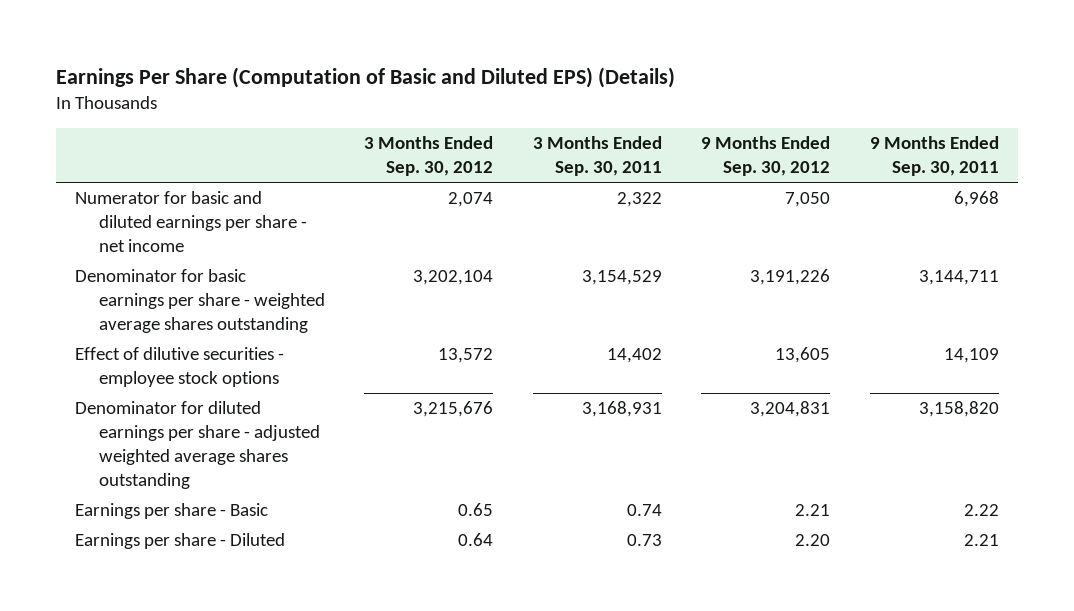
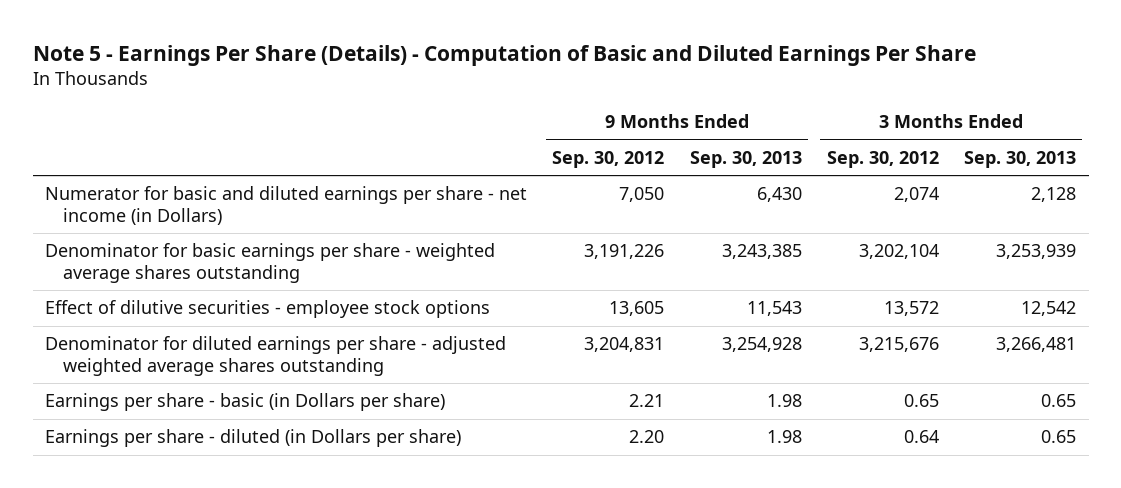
[55,67,675,89] Earnings Per Share (Computation of Basic and Diluted EPS) (Details) -> [32,44,976,66] Note 5 - Earnings Per Share (Details) - Computation of Basic and Diluted Earnings Per Share
[532,136,662,177] 3 Months Ended Sep. 30, 2011 -> none
[869,136,999,177] 9 Months Ended Sep. 30, 2011 -> none
none -> [689,150,802,168] Sep. 30, 2013
none -> [963,150,1076,168] Sep. 30, 2013
[75,191,307,253] Numerator for basic and diluted earnings per share - net income -> [45,186,528,226] Numerator for basic and diluted earnings per share - net income (in Dollars)
[75,503,269,520] Earnings per share - Basic -> [45,393,446,412] Earnings per share - basic (in Dollars per share)
[75,533,286,550] Earnings per share - Diluted -> [45,429,462,448] Earnings per share - diluted (in Dollars per share)

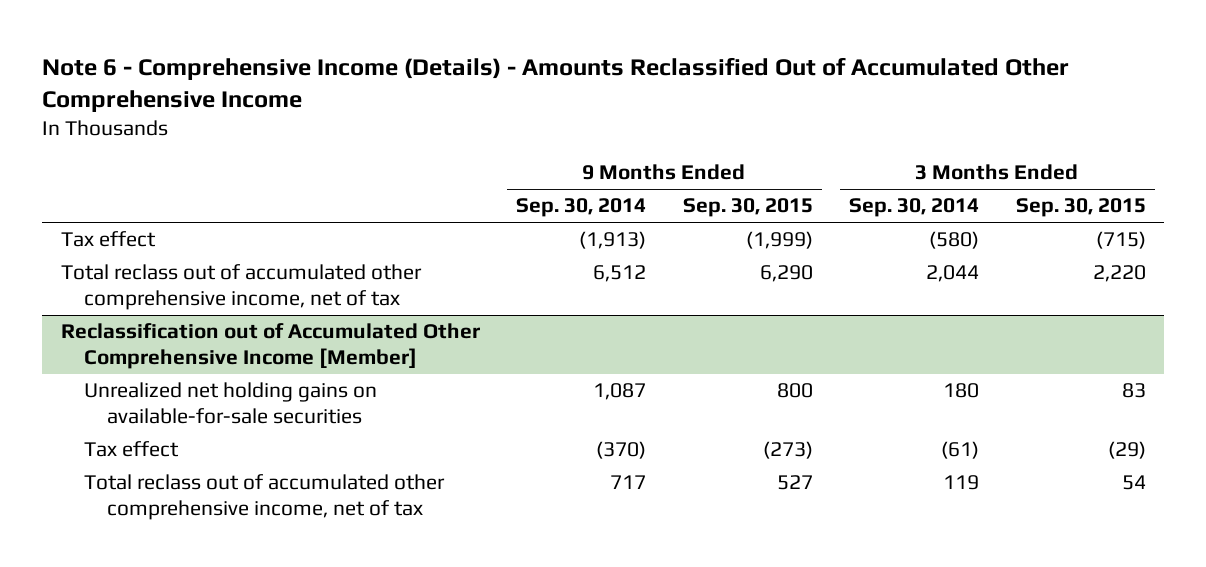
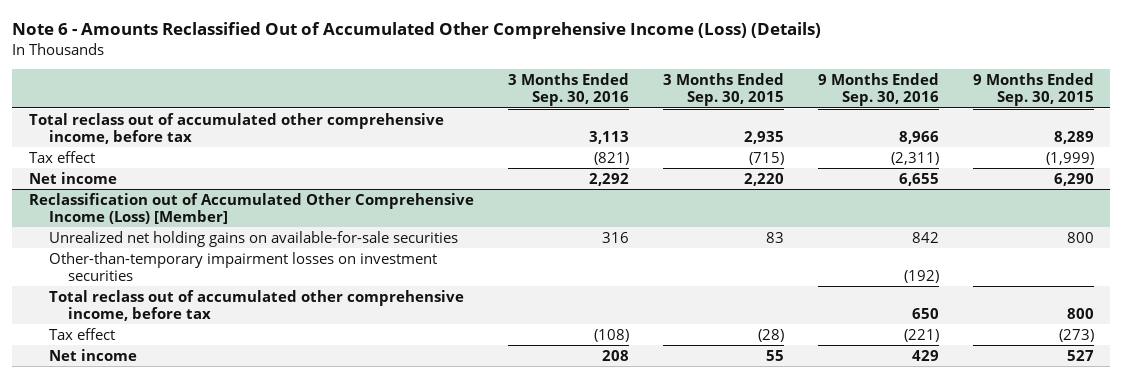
[42,56,1070,112] Note 6 - Comprehensive Income (Details) - Amounts Reclassified Out of Accumulated Other Comprehensive Income -> [12,22,822,40] Note 6 - Amounts Reclassified Out of Accumulated Other Comprehensive Income (Loss) (Details)
[516,198,647,218] Sep. 30, 2014 -> none
[849,198,980,218] Sep. 30, 2014 -> none
none -> [508,73,630,107] 3 Months Ended Sep. 30, 2016
none -> [817,73,939,107] 9 Months Ended Sep. 30, 2016
none -> [29,112,445,145] Total reclass out of accumulated other comprehensive income, before tax
[60,264,422,311] Total reclass out of accumulated other comprehensive income, net of tax -> [29,171,118,184] Net income
[60,323,480,370] Reclassification out of Accumulated Other Comprehensive Income [Member] -> [29,192,475,225] Reclassification out of Accumulated Other Comprehensive Income (Loss) [Member]
none -> [48,251,437,282] Other-than-temporary impairment losses on investment securities
none -> [48,289,464,322] Total reclass out of accumulated other comprehensive income, before tax
[1107,441,1146,460] (29) -> [757,328,784,342] (28)
[83,474,445,521] Total reclass out of accumulated other comprehensive income, net of tax -> [48,348,137,361] Net income
[1121,475,1146,491] 54 -> [765,349,784,361] 55

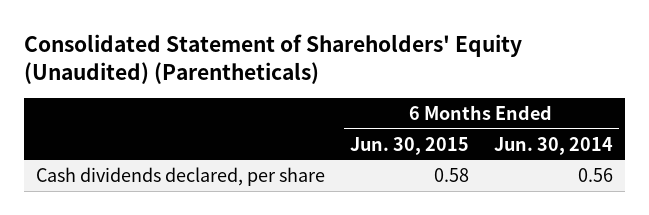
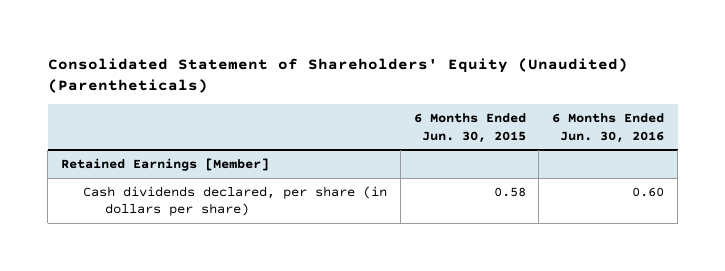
[493,136,613,155] Jun. 30, 2014 -> none
none -> [552,113,665,143] 6 Months Ended Jun. 30, 2016
none -> [61,158,270,172] Retained Earnings [Member]
[36,166,326,186] Cash dividends declared, per share -> [83,186,388,217] Cash dividends declared, per share (in dollars per share)

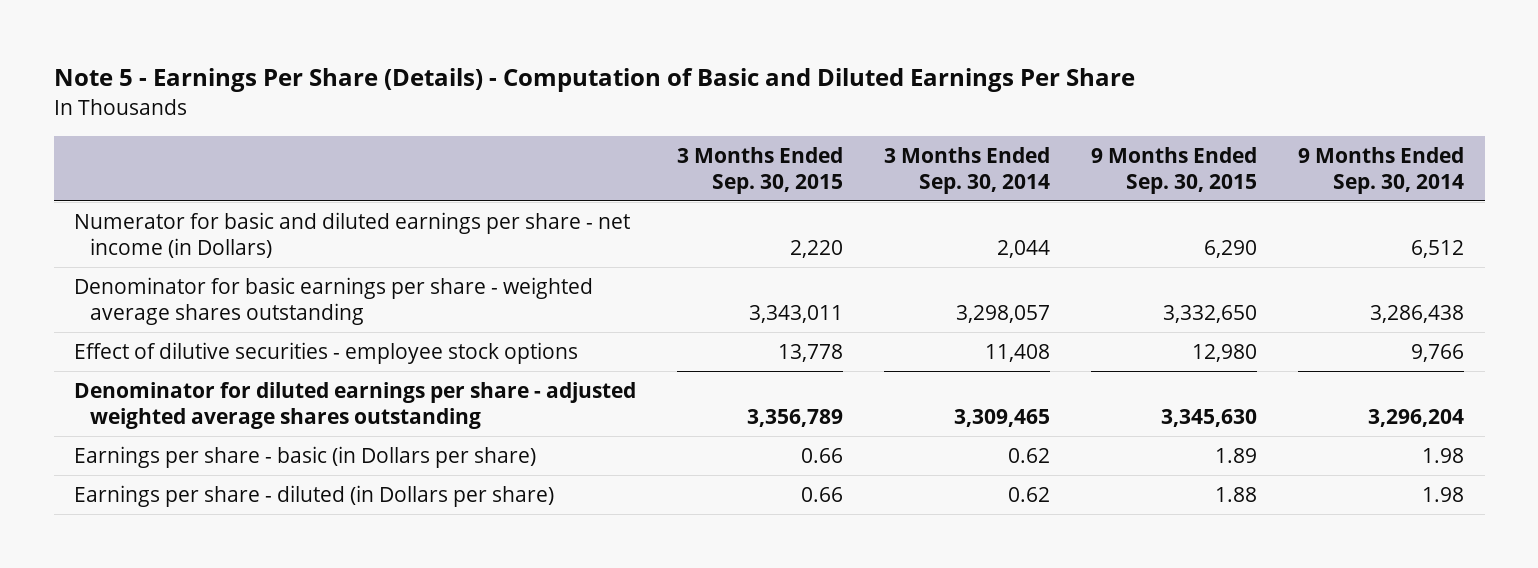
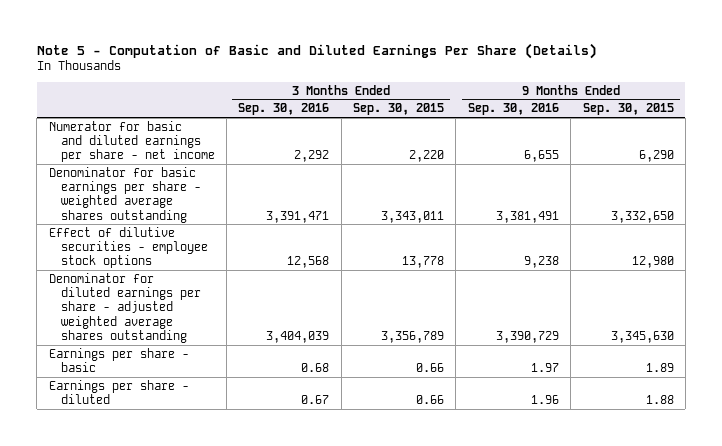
[53,68,1135,93] Note 5 - Earnings Per Share (Details) - Computation of Basic and Diluted Earnings Per Share -> [36,42,597,59] Note 5 - Computation of Basic and Diluted Earnings Per Share (Details)
[884,146,1051,194] 3 Months Ended Sep. 30, 2014 -> none
[1298,146,1465,194] 9 Months Ended Sep. 30, 2014 -> none
none -> [238,103,330,116] Sep. 30, 2016
none -> [467,103,559,116] Sep. 30, 2016
[74,212,631,258] Numerator for basic and diluted earnings per share - net income (in Dollars) -> [48,120,215,163] Numerator for basic and diluted earnings per share - net income
[74,446,537,469] Earnings per share - basic (in Dollars per share) -> [48,347,189,373] Earnings per share - basic
[74,485,555,508] Earnings per share - diluted (in Dollars per share) -> [48,379,189,405] Earnings per share - diluted

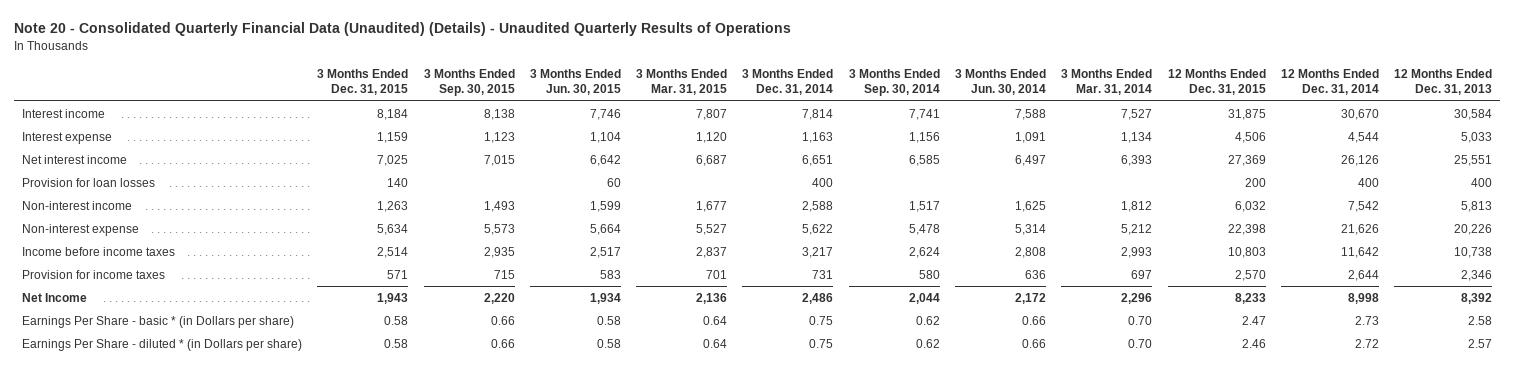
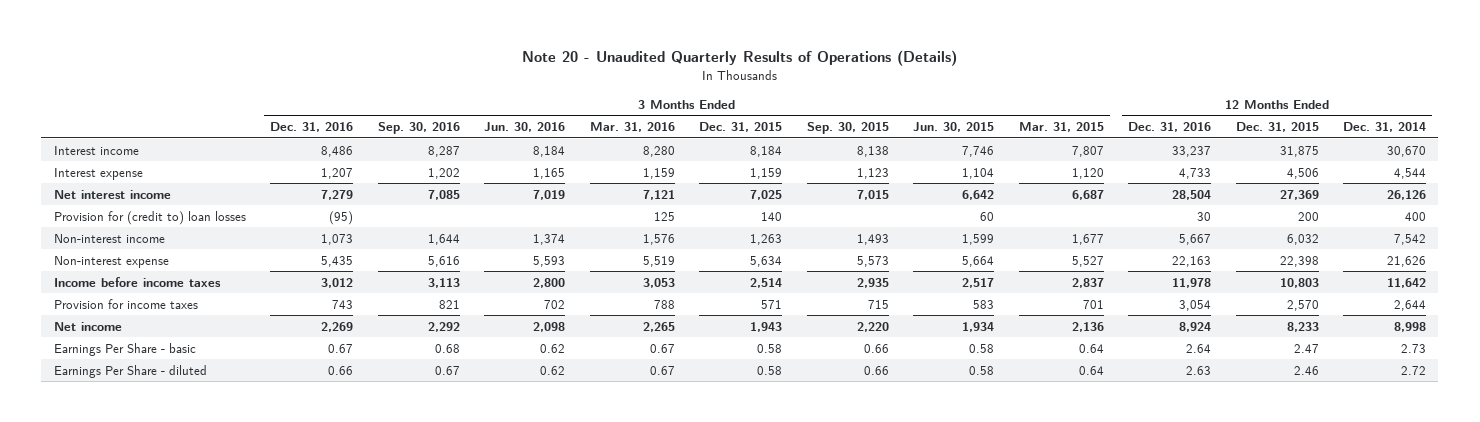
[14,22,792,37] Note 20 - Consolidated Quarterly Financial Data (Unaudited) (Details) - Unaudited Quarterly Results of Operations -> [521,49,957,66] Note 20 - Unaudited Quarterly Results of Operations (Details)
[742,68,834,96] 3 Months Ended Dec. 31, 2014 -> none
[848,68,940,97] 3 Months Ended Sep. 30, 2014 -> none
[954,68,1046,96] 3 Months Ended Jun. 30, 2014 -> none
[1061,68,1153,96] 3 Months Ended Mar. 31, 2014 -> none
[1394,68,1493,96] 12 Months Ended Dec. 31, 2013 -> none
none -> [270,122,354,133] Dec. 31, 2016
none -> [377,122,460,135] Sep. 30, 2016
none -> [484,122,566,133] Jun. 30, 2016
none -> [589,122,675,133] Mar. 31, 2016
none -> [1128,122,1212,133] Dec. 31, 2016
[22,177,156,187] Provision for loan losses -> [53,210,246,225] Provision for (credit to) loan losses
[22,292,88,302] Net Income -> [53,321,122,331] Net income
[22,315,295,328] Earnings Per Share - basic * (in Dollars per share) -> [53,342,196,356] Earnings Per Share - basic
[22,338,303,351] Earnings Per Share - diluted * (in Dollars per share) -> [53,364,207,378] Earnings Per Share - diluted

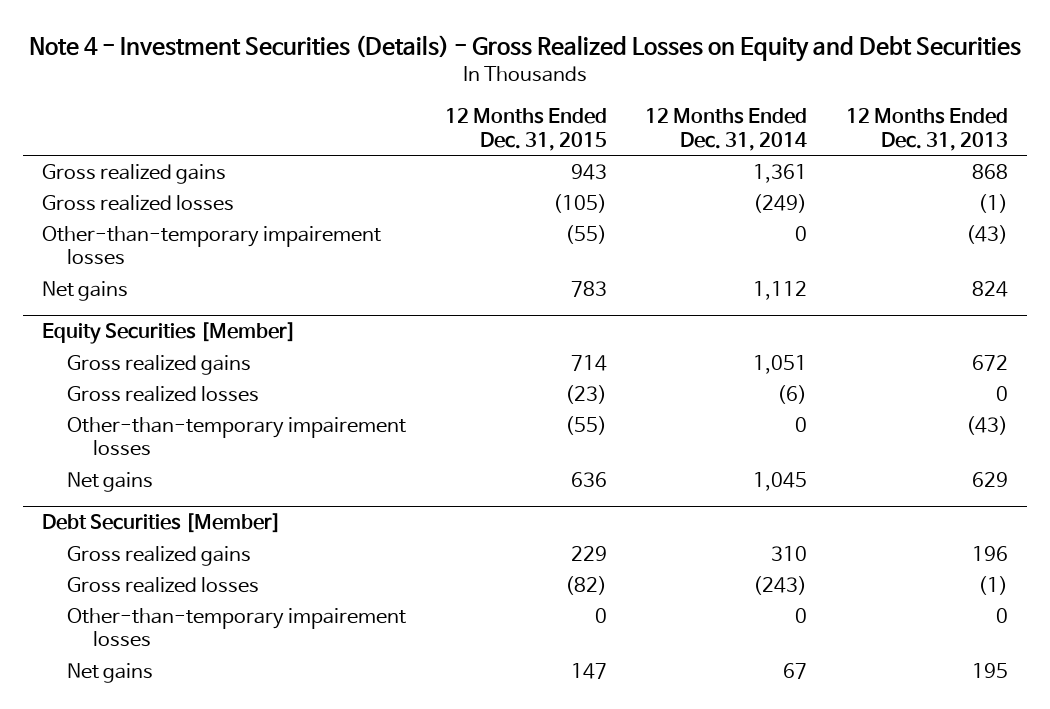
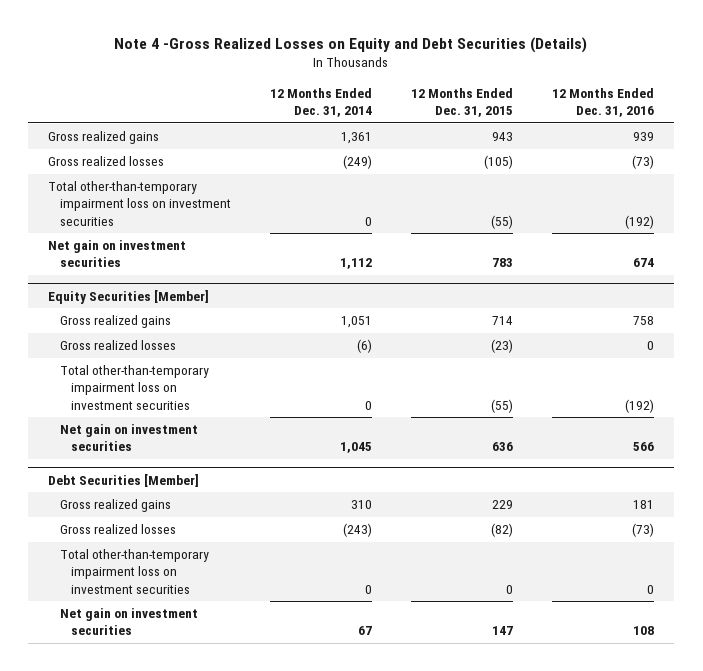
[29,34,1022,62] Note 4 - Investment Securities (Details) - Gross Realized Losses on Equity and Debt Securities -> [114,37,588,54] Note 4 -Gross Realized Losses on Equity and Debt Securities (Details)
[845,108,1008,152] 12 Months Ended Dec. 31, 2013 -> none
none -> [552,87,655,118] 12 Months Ended Dec. 31, 2016
[42,225,382,266] Other-than-temporary impairement losses -> [48,181,231,226] Total other-than-temporary impairment loss on investment securities
[42,280,129,301] Net gains -> [48,240,187,268] Net gain on investment securities
[67,416,407,457] Other-than-temporary impairement losses -> [59,365,209,410] Total other-than-temporary impairment loss on investment securities
[67,471,154,492] Net gains -> [59,424,198,452] Net gain on investment securities
[67,607,407,648] Other-than-temporary impairement losses -> [59,549,209,594] Total other-than-temporary impairment loss on investment securities
[67,662,154,683] Net gains -> [59,608,198,636] Net gain on investment securities

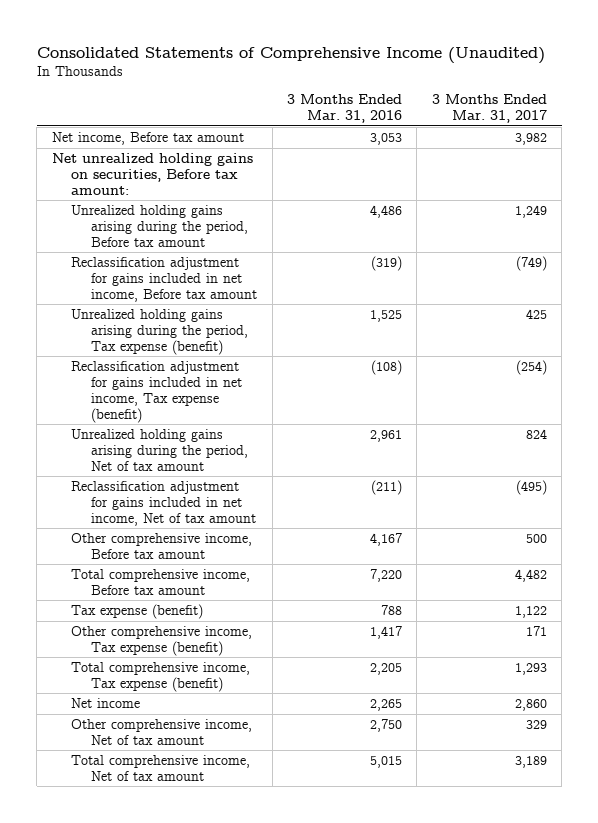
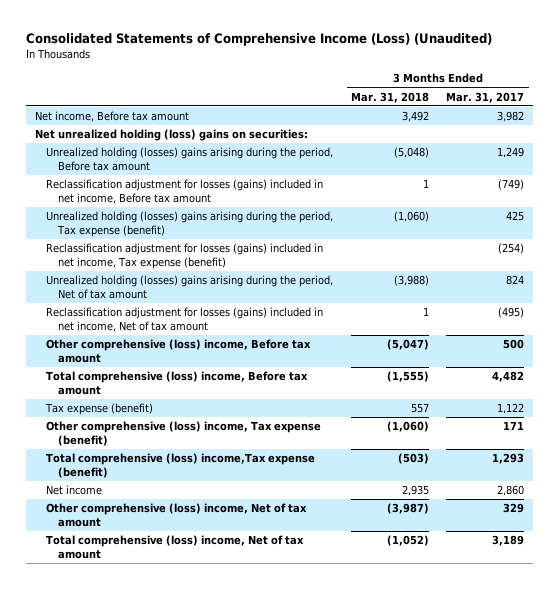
[36,46,545,64] Consolidated Statements of Comprehensive Income (Unaudited) -> [26,33,493,47] Consolidated Statements of Comprehensive Income (Loss) (Unaudited)
[286,94,402,124] 3 Months Ended Mar. 31, 2016 -> none
none -> [350,91,429,103] Mar. 31, 2018
[51,152,253,195] Net unrealized holding gains on securities, Before tax amount: -> [34,129,308,142] Net unrealized holding (loss) gains on securities:
[71,204,249,247] Unrealized holding gains arising during the period, Before tax amount -> [46,147,334,172] Unrealized holding (losses) gains arising during the period, Before tax amount
[71,256,258,302] Reclassification adjustment for gains included in net income, Before tax amount -> [46,179,324,205] Reclassification adjustment for losses (gains) included in net income, Before tax amount
[71,308,249,355] Unrealized holding gains arising during the period, Tax expense (benefit) -> [46,211,334,238] Unrealized holding (losses) gains arising during the period, Tax expense (benefit)
[71,360,243,423] Reclassification adjustment for gains included in net income, Tax expense (benefit) -> [46,243,324,270] Reclassification adjustment for losses (gains) included in net income, Tax expense (benefit)
[71,428,249,471] Unrealized holding gains arising during the period, Net of tax amount -> [46,275,334,300] Unrealized holding (losses) gains arising during the period, Net of tax amount
[71,480,257,526] Reclassification adjustment for gains included in net income, Net of tax amount -> [46,307,324,333] Reclassification adjustment for losses (gains) included in net income, Net of tax amount
[71,532,253,559] Other comprehensive income, Before tax amount -> [46,339,312,364] Other comprehensive (loss) income, Before tax amount
[71,568,251,595] Total comprehensive income, Before tax amount -> [46,371,309,396] Total comprehensive (loss) income, Before tax amount
[71,625,253,656] Other comprehensive income, Tax expense (benefit) -> [46,421,322,447] Other comprehensive (loss) income, Tax expense (benefit)
[71,661,251,692] Total comprehensive income, Tax expense (benefit) -> [46,453,316,479] Total comprehensive (loss) income,Tax expense (benefit)
[71,718,253,745] Other comprehensive income, Net of tax amount -> [46,503,308,528] Other comprehensive (loss) income, Net of tax amount
[71,754,251,781] Total comprehensive income, Net of tax amount -> [46,535,305,560] Total comprehensive (loss) income, Net of tax amount

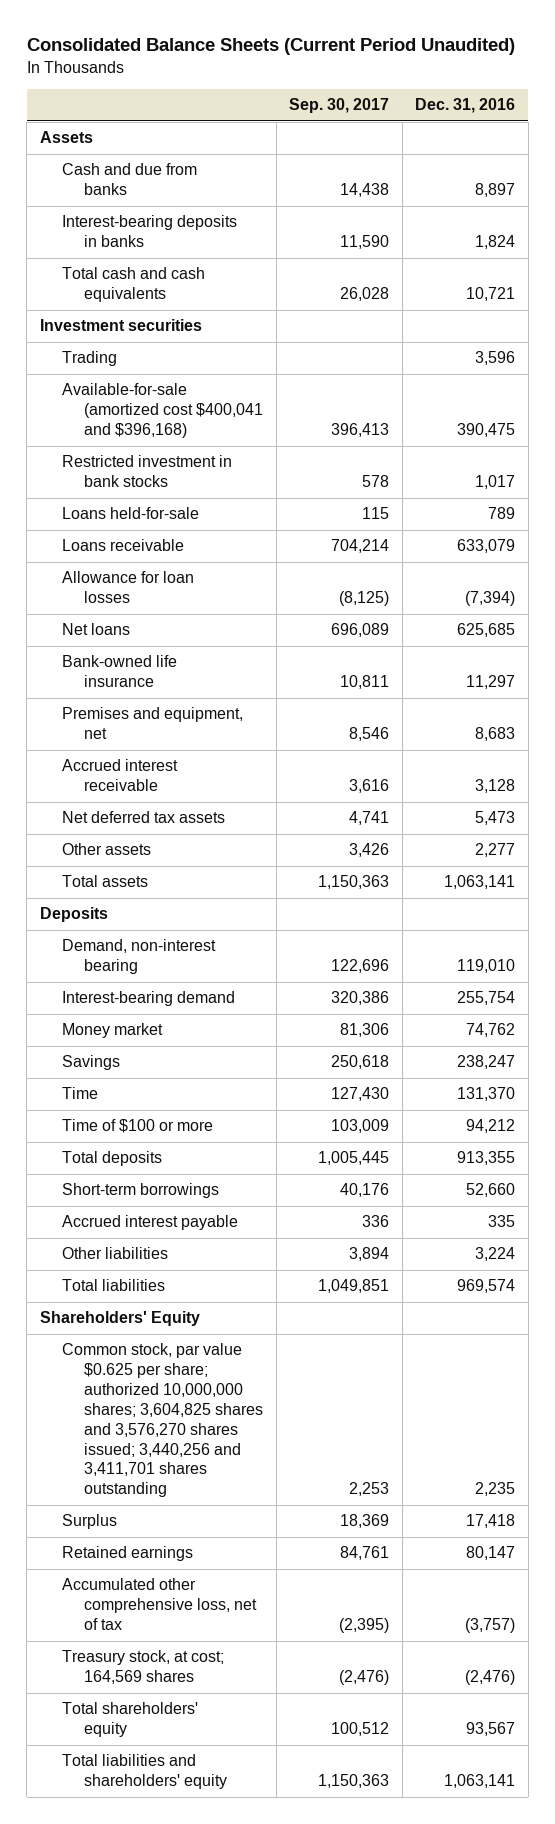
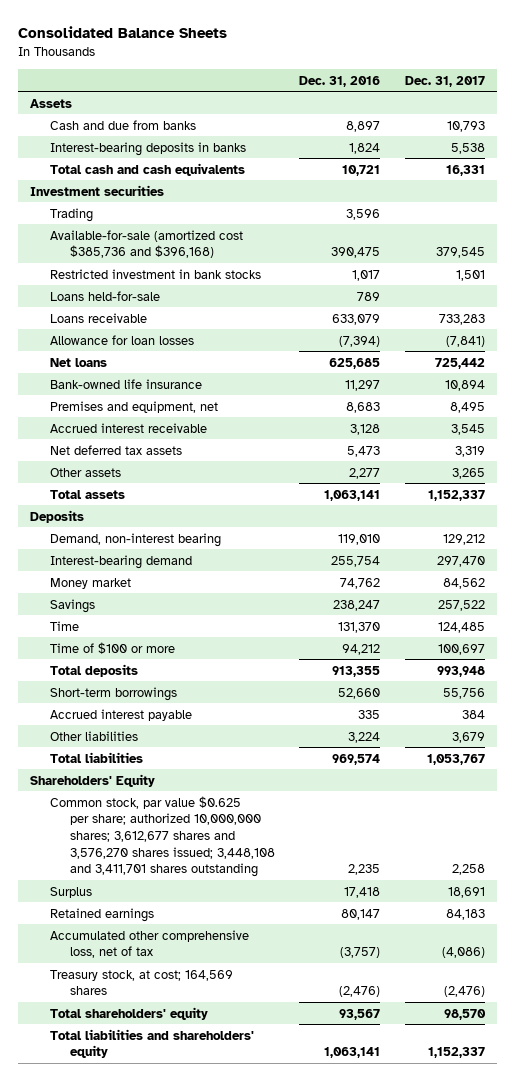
[26,38,515,56] Consolidated Balance Sheets (Current Period Unaudited) -> [17,26,227,39] Consolidated Balance Sheets
[289,98,390,114] Sep. 30, 2017 -> none
none -> [404,75,485,87] Dec. 31, 2017
[61,383,263,439] Available-for-sale (amortized cost $400,041 and $396,168) -> [49,229,243,259] Available-for-sale (amortized cost $385,736 and $396,168)
[61,1343,263,1498] Common stock, par value $0.625 per share; authorized 10,000,000 shares; 3,604,825 shares and 3,576,270 shares issued; 3,440,256 and 3,411,701 shares outstanding -> [49,795,275,878] Common stock, par value $0.625 per share; authorized 10,000,000 shares; 3,612,677 shares and 3,576,270 shares issued; 3,448,108 and 3,411,701 shares outstanding

